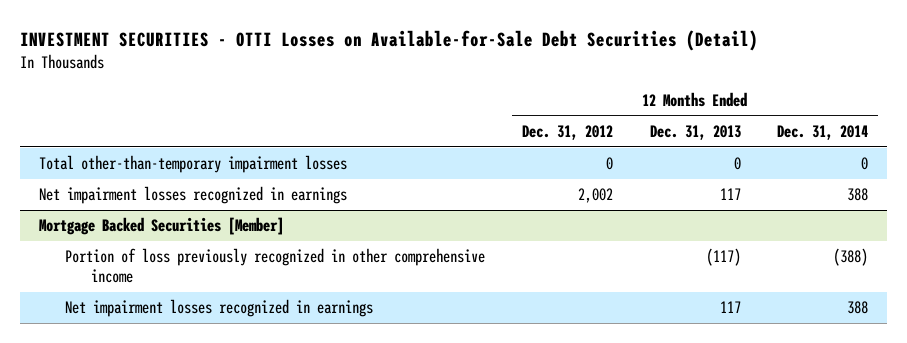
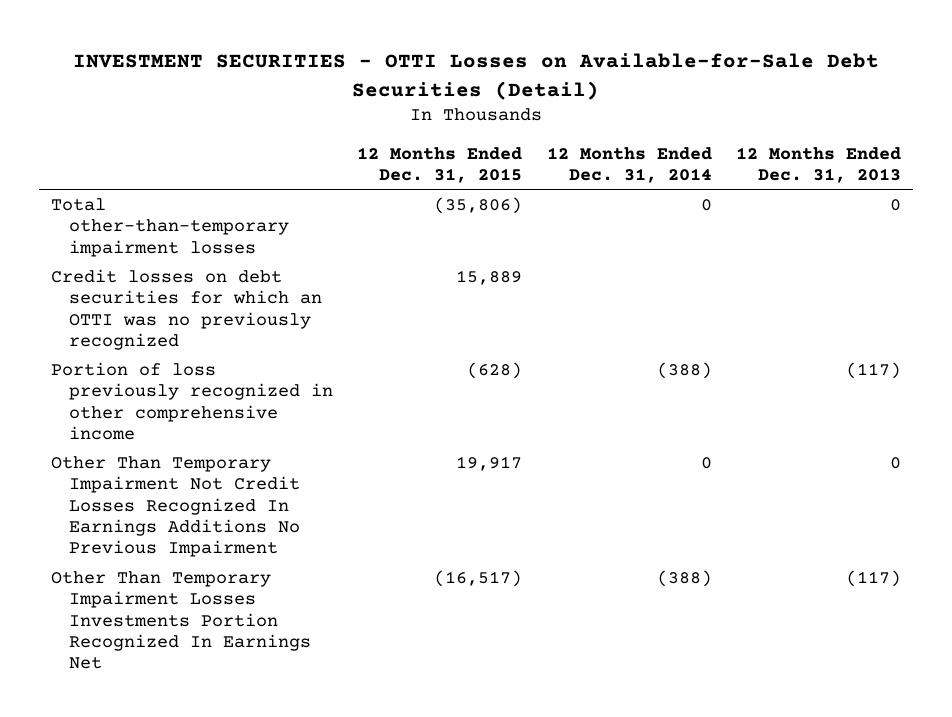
[521,125,613,141] Dec. 31, 2012 -> none
none -> [357,146,523,184] 12 Months Ended Dec. 31, 2015
[38,186,347,205] Net impairment losses recognized in earnings -> none
[38,217,284,236] Mortgage Backed Securities [Member] -> none
none -> [51,268,323,351] Credit losses on debt securities for which an OTTI was no previously recognized
none -> [51,455,301,558] Other Than Temporary Impairment Not Credit Losses Recognized In Earnings Additions No Previous Impairment
[64,299,373,318] Net impairment losses recognized in earnings -> [51,570,312,670] Other Than Temporary Impairment Losses Investments Portion Recognized In Earnings Net
[719,301,741,314] 117 -> [845,569,901,587] (117)
[847,301,869,315] 388 -> [656,569,712,587] (388)

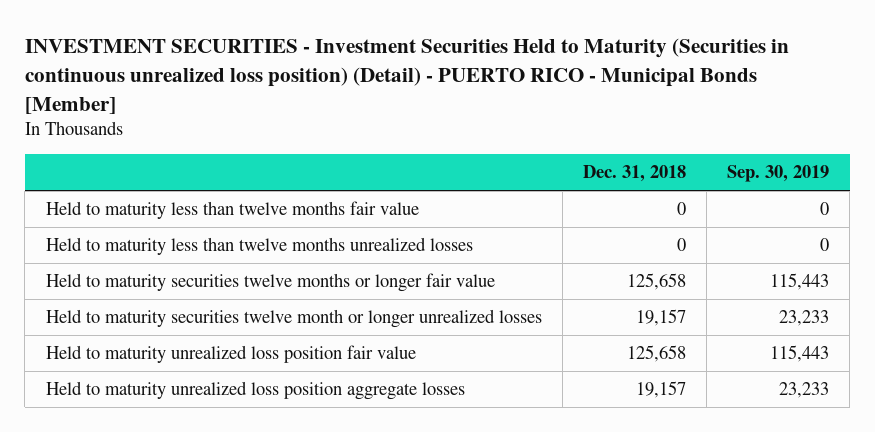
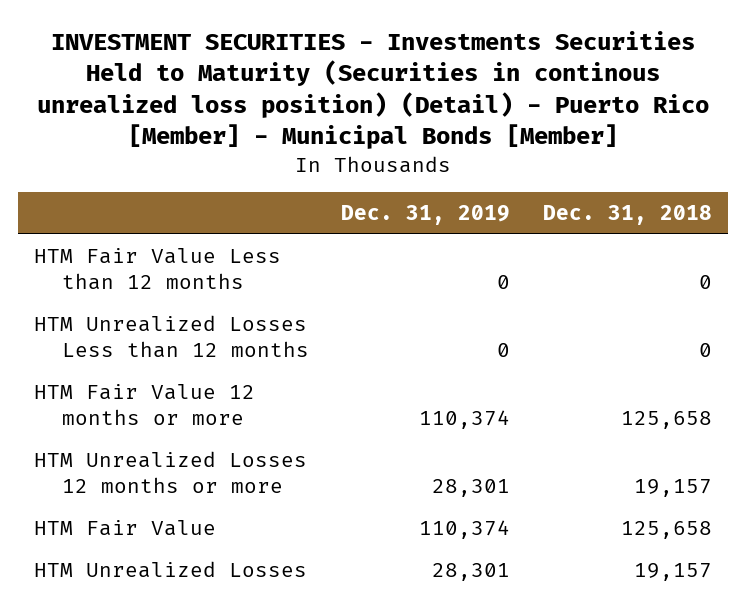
[24,38,789,114] INVESTMENT SECURITIES - Investment Securities Held to Maturity (Securities in continuous unrealized loss position) (Detail) - PUERTO RICO - Municipal Bonds [Member] -> [36,30,709,150] INVESTMENT SECURITIES - Investments Securities Held to Maturity (Securities in continous unrealized loss position) (Detail) - Puerto Rico [Member] - Municipal Bonds [Member]
[727,165,830,183] Sep. 30, 2019 -> none
none -> [341,205,511,226] Dec. 31, 2019
[45,201,419,220] Held to maturity less than twelve months fair value -> [34,248,282,290] HTM Fair Value Less than 12 months
[45,237,473,256] Held to maturity less than twelve months unrealized losses -> [34,315,310,358] HTM Unrealized Losses Less than 12 months
[45,273,495,293] Held to maturity securities twelve months or longer fair value -> [34,384,256,425] HTM Fair Value 12 months or more
[45,309,542,329] Held to maturity securities twelve month or longer unrealized losses -> [34,451,308,493] HTM Unrealized Losses 12 months or more
[45,345,416,364] Held to maturity unrealized loss position fair value -> [34,520,217,537] HTM Fair Value
[45,381,465,401] Held to maturity unrealized loss position aggregate losses -> [34,561,308,579] HTM Unrealized Losses

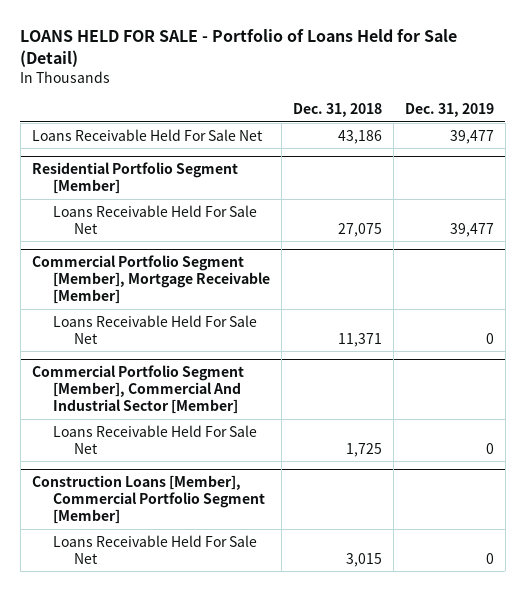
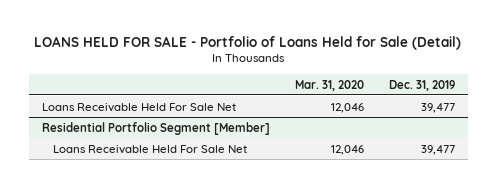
[292,103,382,118] Dec. 31, 2018 -> none
none -> [294,79,364,91] Mar. 31, 2020
[31,255,270,305] Commercial Portfolio Segment [Member], Mortgage Receivable [Member] -> none
[52,314,257,344] Loans Receivable Held For Sale Net -> none
[31,365,244,415] Commercial Portfolio Segment [Member], Commercial And Industrial Sector [Member] -> none
[52,424,257,454] Loans Receivable Held For Sale Net -> none
[31,475,265,525] Construction Loans [Member], Commercial Portfolio Segment [Member] -> none
[52,534,257,564] Loans Receivable Held For Sale Net -> none

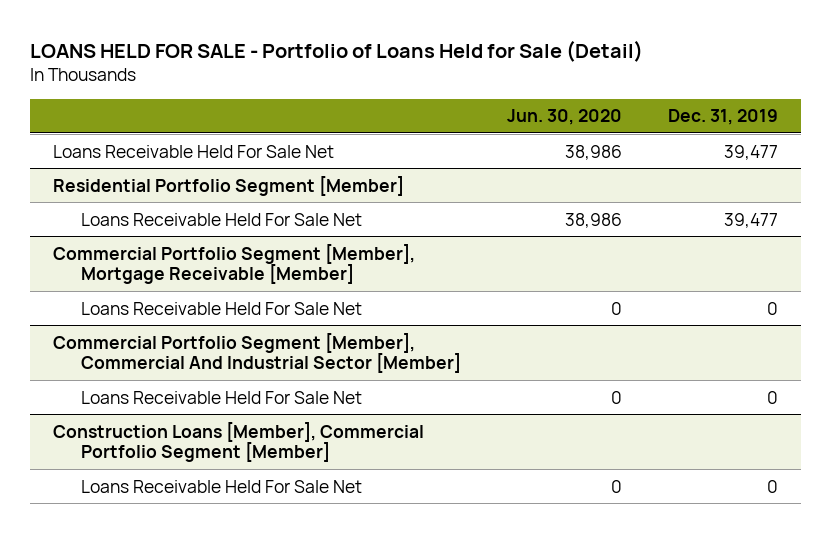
[294,79,364,91] Mar. 31, 2020 -> none
none -> [506,109,622,126] Jun. 30, 2020
none -> [53,243,416,285] Commercial Portfolio Segment [Member], Mortgage Receivable [Member]
none -> [80,301,362,315] Loans Receivable Held For Sale Net
none -> [53,332,461,374] Commercial Portfolio Segment [Member], Commercial And Industrial Sector [Member]
none -> [80,390,362,404] Loans Receivable Held For Sale Net
none -> [53,421,425,463] Construction Loans [Member], Commercial Portfolio Segment [Member]
none -> [80,479,362,493] Loans Receivable Held For Sale Net

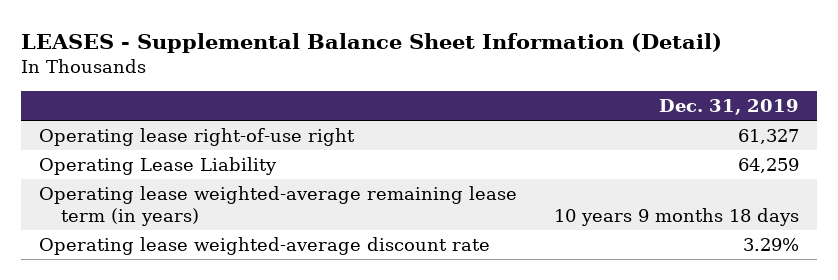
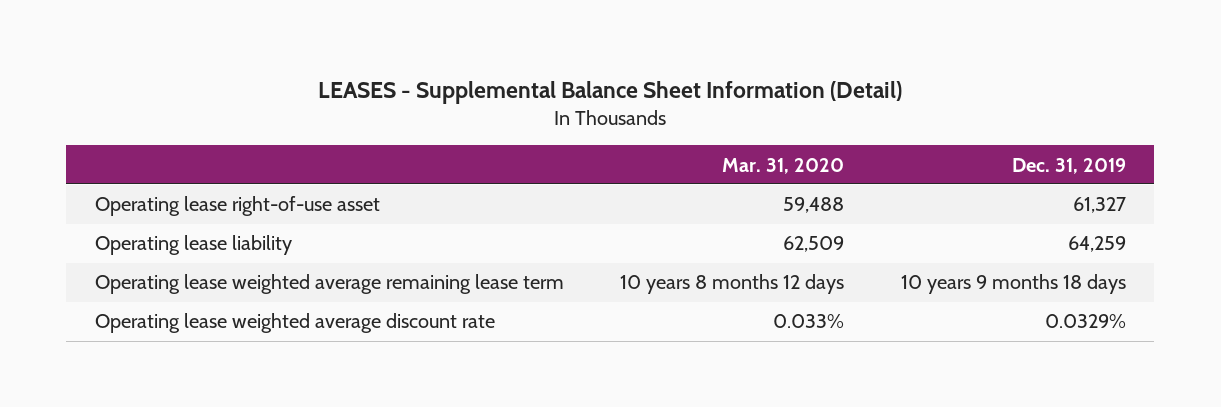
none -> [722,157,845,174] Mar. 31, 2020
[39,128,356,147] Operating lease right-of-use right -> [94,196,380,217] Operating lease right-of-use asset
[39,157,278,176] Operating Lease Liability -> [94,235,292,256] Operating lease liability
[39,186,518,226] Operating lease weighted-average remaining lease term (in years) -> [94,274,564,295] Operating lease weighted average remaining lease term
[39,237,491,256] Operating lease weighted-average discount rate -> [94,313,495,334] Operating lease weighted average discount rate
[742,238,799,252] 3.29% -> [1045,314,1127,329] 0.0329%

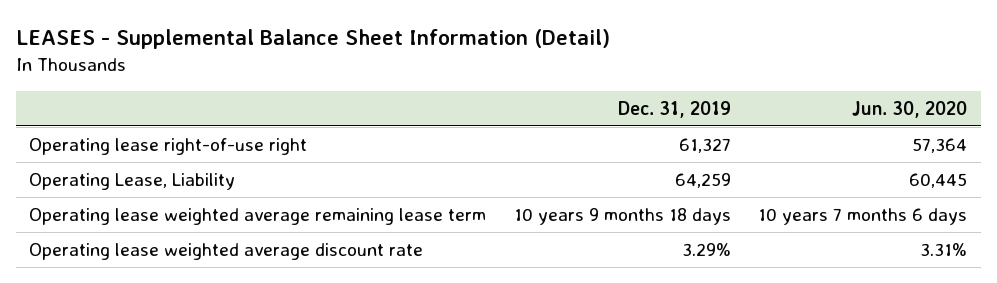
[722,157,845,174] Mar. 31, 2020 -> none
none -> [852,100,968,118] Jun. 30, 2020
[94,196,380,217] Operating lease right-of-use asset -> [29,138,308,156] Operating lease right-of-use right
[94,235,292,256] Operating lease liability -> [29,173,236,191] Operating Lease, Liability
[1045,314,1127,329] 0.0329% -> [681,243,731,257] 3.29%

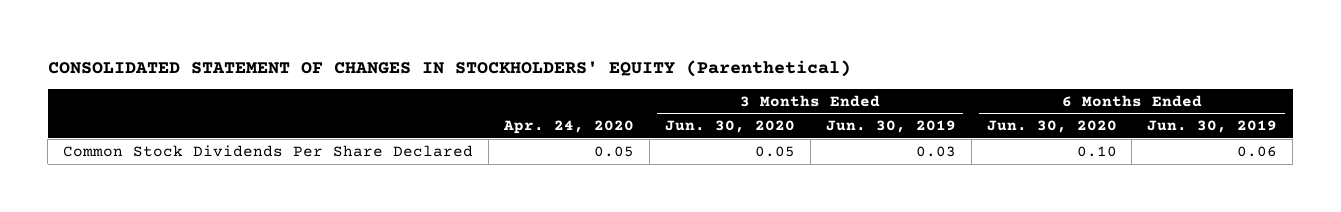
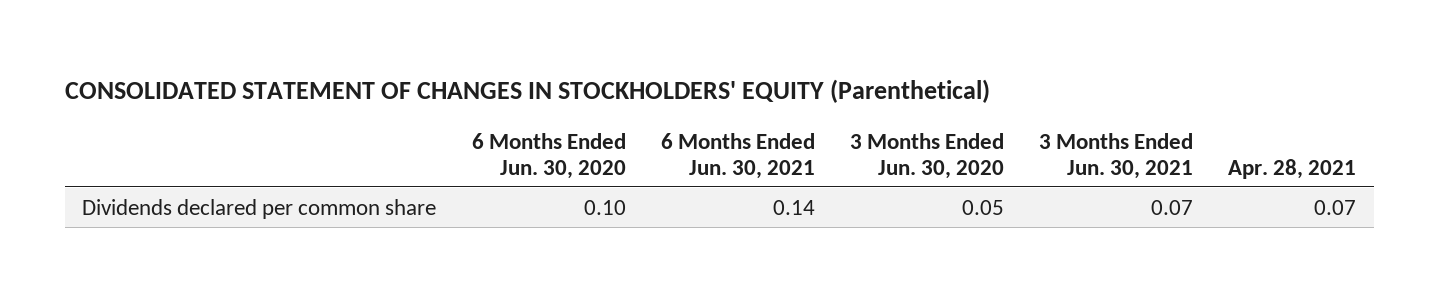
[503,120,635,135] Apr. 24, 2020 -> none
[825,120,956,134] Jun. 30, 2019 -> none
[1147,120,1278,134] Jun. 30, 2019 -> none
none -> [660,132,815,179] 6 Months Ended Jun. 30, 2021
none -> [1039,132,1194,179] 3 Months Ended Jun. 30, 2021
none -> [1228,158,1357,179] Apr. 28, 2021
[63,144,474,157] Common Stock Dividends Per Share Declared -> [82,198,437,219] Dividends declared per common share

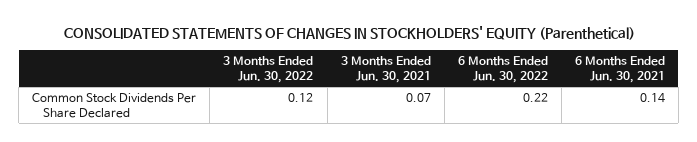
[64,79,990,104] CONSOLIDATED STATEMENT OF CHANGES IN STOCKHOLDERS' EQUITY (Parenthetical) -> [63,25,635,40] CONSOLIDATED STATEMENTS OF CHANGES IN STOCKHOLDERS' EQUITY (Parenthetical)
[471,132,626,179] 6 Months Ended Jun. 30, 2020 -> none
[850,132,1005,179] 3 Months Ended Jun. 30, 2020 -> none
[1228,158,1357,179] Apr. 28, 2021 -> none
none -> [223,55,314,84] 3 Months Ended Jun. 30, 2022
none -> [457,55,548,84] 6 Months Ended Jun. 30, 2022
[82,198,437,219] Dividends declared per common share -> [32,92,197,119] Common Stock Dividends Per Share Declared

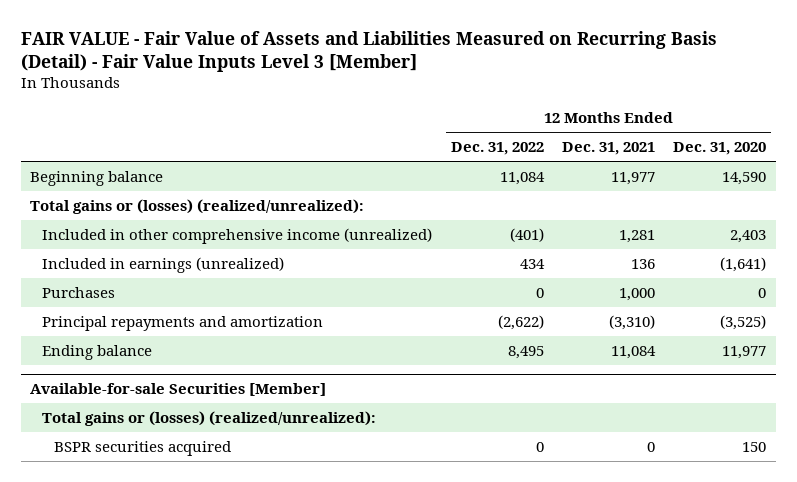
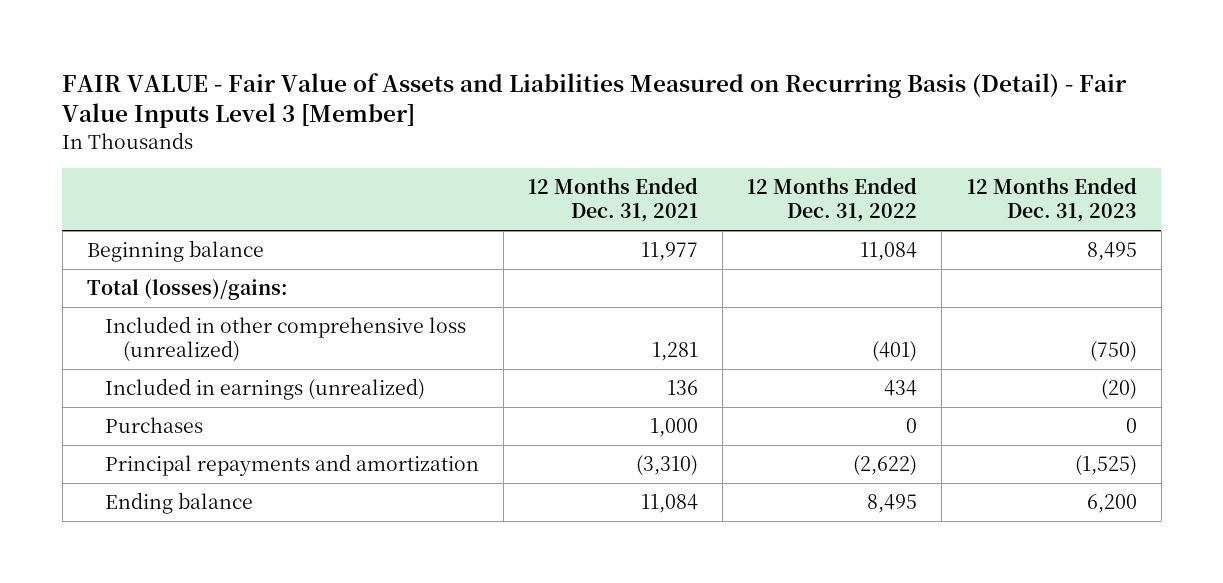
[673,142,767,156] Dec. 31, 2020 -> none
none -> [966,177,1137,223] 12 Months Ended Dec. 31, 2023
[30,198,365,214] Total gains or (losses) (realized/unrealized): -> [86,279,288,301] Total (losses)/gains:
[42,227,433,244] Included in other comprehensive income (unrealized) -> [104,316,466,362] Included in other comprehensive loss (unrealized)
[30,383,327,397] Available-for-sale Securities [Member] -> none
[42,410,377,426] Total gains or (losses) (realized/unrealized): -> none
[54,440,232,456] BSPR securities acquired -> none

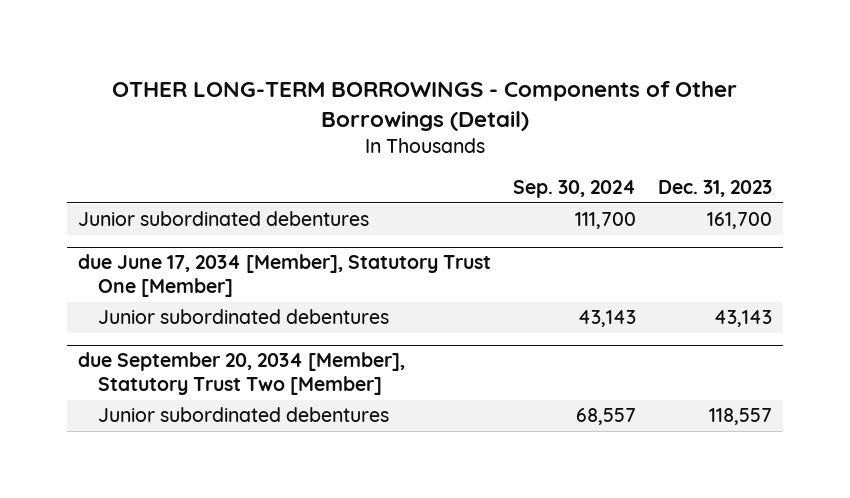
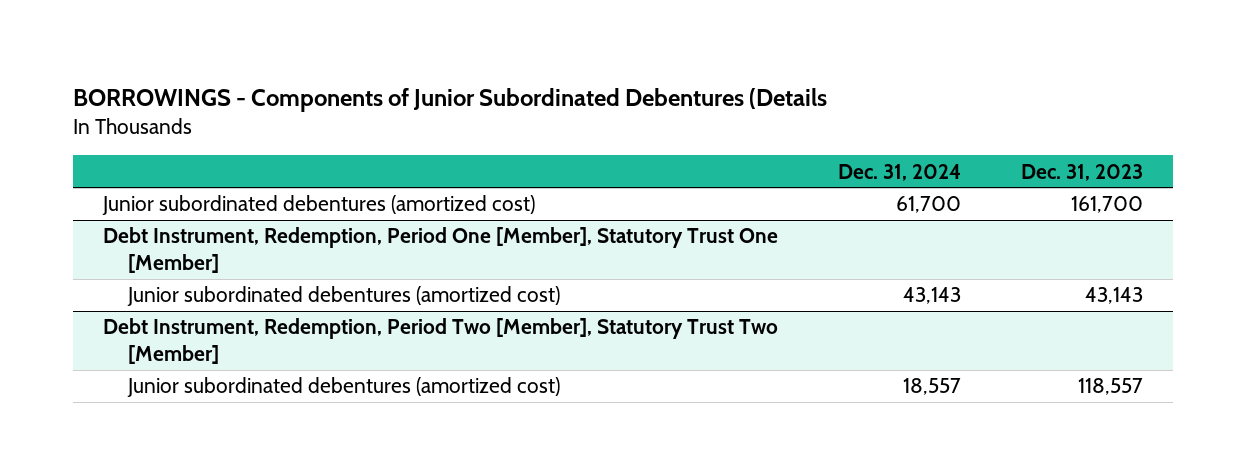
[111,80,737,131] OTHER LONG-TERM BORROWINGS - Components of Other Borrowings (Detail) -> [73,87,828,112] BORROWINGS - Components of Junior Subordinated Debentures (Details
[512,180,636,199] Sep. 30, 2024 -> none
none -> [837,163,961,181] Dec. 31, 2024
[77,254,491,298] due June 17, 2034 [Member], Statutory Trust One [Member] -> none
[77,352,405,396] due September 20, 2034 [Member], Statutory Trust Two [Member] -> none
[77,211,369,227] Junior subordinated debentures -> [102,195,536,216] Junior subordinated debentures (amortized cost)
none -> [103,227,779,274] Debt Instrument, Redemption, Period One [Member], Statutory Trust One [Member]
[97,309,389,325] Junior subordinated debentures -> [127,286,561,307] Junior subordinated debentures (amortized cost)
none -> [103,318,779,365] Debt Instrument, Redemption, Period Two [Member], Statutory Trust Two [Member]
[97,407,389,423] Junior subordinated debentures -> [127,377,561,398] Junior subordinated debentures (amortized cost)

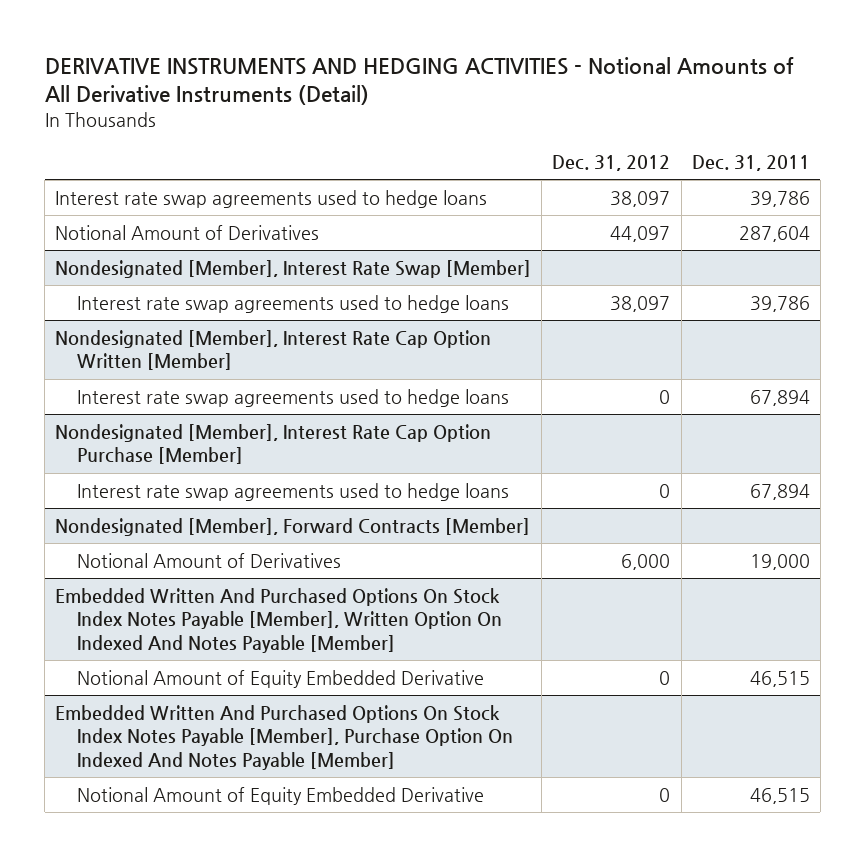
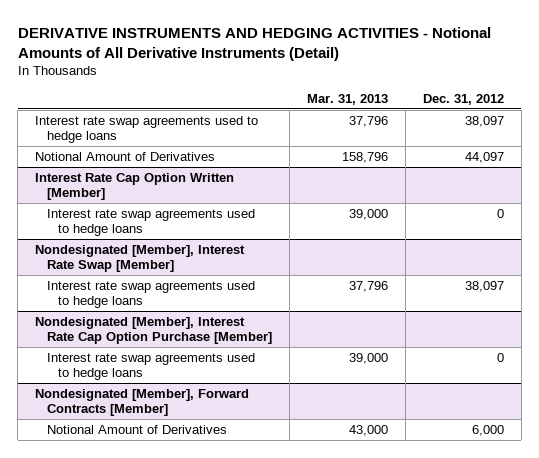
[691,154,810,171] Dec. 31, 2011 -> none
none -> [306,93,388,105] Mar. 31, 2013
none -> [35,172,235,201] Interest Rate Cap Option Written [Member]
none -> [46,208,255,237] Interest rate swap agreements used to hedge loans
[55,330,492,371] Nondesignated [Member], Interest Rate Cap Option Written [Member] -> none
[76,389,509,408] Interest rate swap agreements used to hedge loans -> none
[55,588,502,653] Embedded Written And Purchased Options On Stock Index Notes Payable [Member], Written Option On Indexed And Notes Payable [Member] -> none
[76,670,484,689] Notional Amount of Equity Embedded Derivative -> none
[55,705,513,770] Embedded Written And Purchased Options On Stock Index Notes Payable [Member], Purchase Option On Indexed And Notes Payable [Member] -> none
[76,787,484,806] Notional Amount of Equity Embedded Derivative -> none

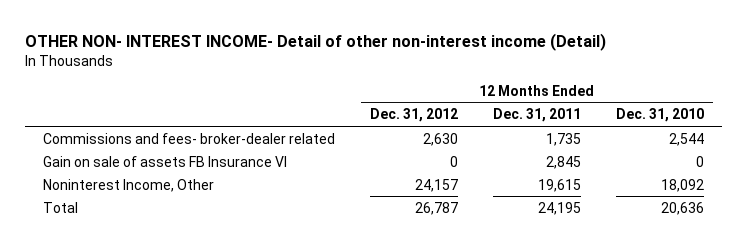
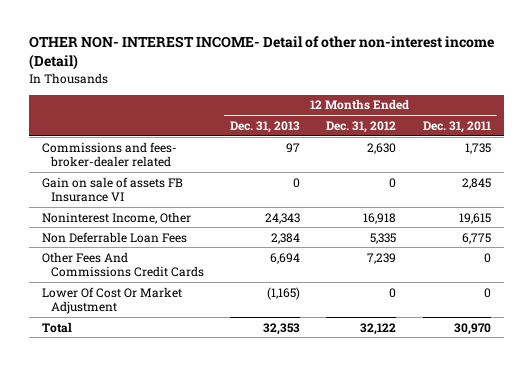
[616,108,705,123] Dec. 31, 2010 -> none
none -> [230,120,301,133] Dec. 31, 2013
[414,178,458,192] 24,157 -> [363,212,397,224] 16,918
none -> [41,231,187,243] Non Deferrable Loan Fees
none -> [41,251,204,277] Other Fees And Commissions Credit Cards
none -> [41,286,182,314] Lower Of Cost Or Market Adjustment
[414,201,458,215] 26,787 -> [360,322,397,335] 32,122
[537,201,581,215] 24,195 -> [453,322,491,335] 30,970

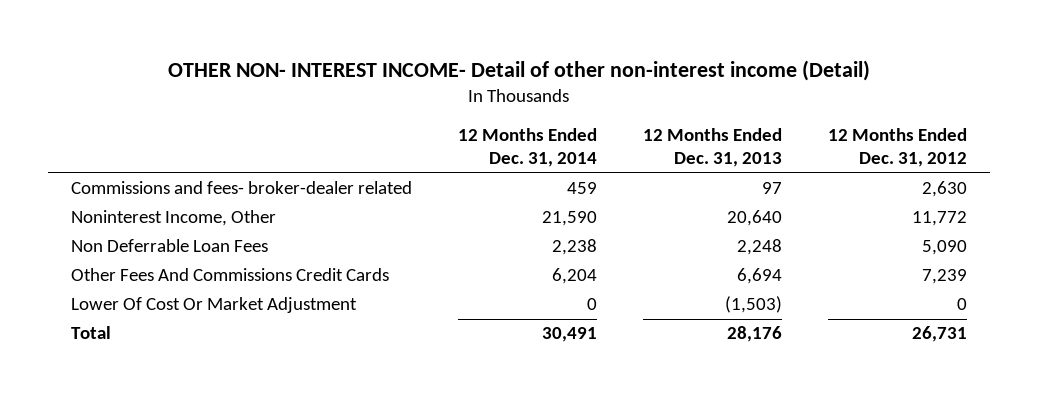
[422,120,491,133] Dec. 31, 2011 -> none
none -> [458,128,598,168] 12 Months Ended Dec. 31, 2014
[41,176,183,202] Gain on sale of assets FB Insurance VI -> none
[265,212,301,224] 24,343 -> [727,210,783,227] 20,640
[363,212,397,224] 16,918 -> [911,211,967,227] 11,772
[271,232,301,244] 2,384 -> [737,239,783,256] 2,248
[370,232,397,244] 5,335 -> [921,240,967,256] 5,090
[267,286,301,300] (1,165) -> [725,296,783,314] (1,503)
[263,322,301,335] 32,353 -> [727,326,783,343] 28,176
[360,322,397,335] 32,122 -> [911,326,967,343] 26,731

